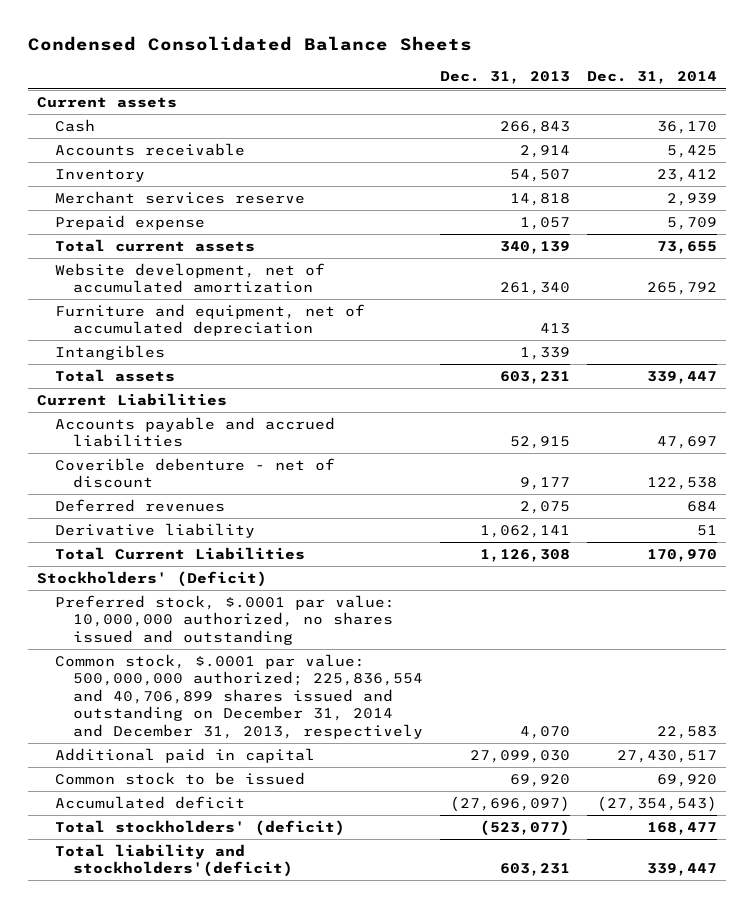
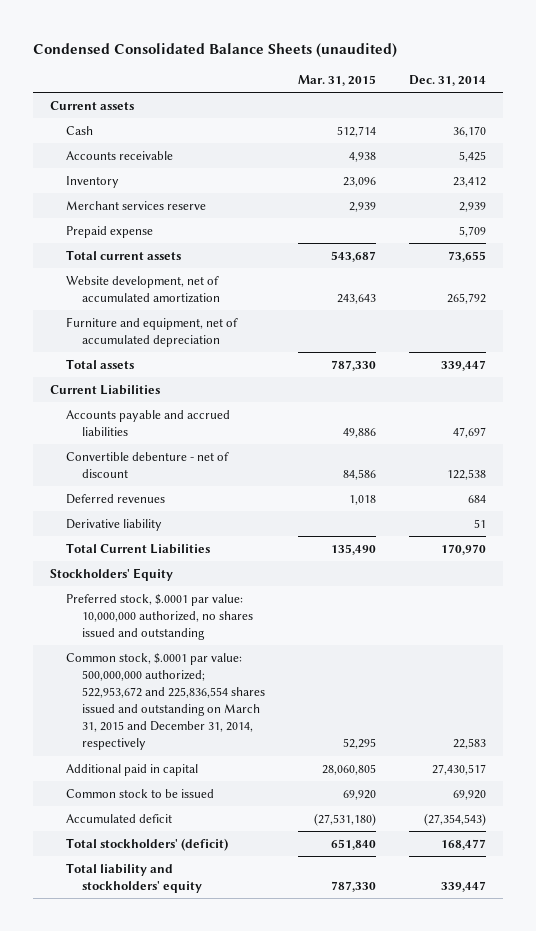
[28,36,473,52] Condensed Consolidated Balance Sheets -> [33,42,398,58] Condensed Consolidated Balance Sheets (unaudited)
[440,71,571,85] Dec. 31, 2013 -> none
none -> [298,74,377,86] Mar. 31, 2015
[54,344,165,360] Intangibles -> none
[54,457,335,489] Coverible debenture - net of discount -> [66,451,230,479] Convertible debenture - net of discount
[37,570,268,587] Stockholders' (Deficit) -> [49,567,173,581] Stockholders' Equity
[54,653,423,739] Common stock, $.0001 par value: 500,000,000 authorized; 225,836,554 and 40,706,899 shares issued and outstanding on December 31, 2014 and December 31, 2013, respectively -> [66,652,266,751] Common stock, $.0001 par value: 500,000,000 authorized; 522,953,672 and 225,836,554 shares issued and outstanding on March 31, 2015 and December 31, 2014, respectively
[54,843,293,878] Total liability and stockholders'(deficit) -> [66,862,203,894] Total liability and stockholders' equity

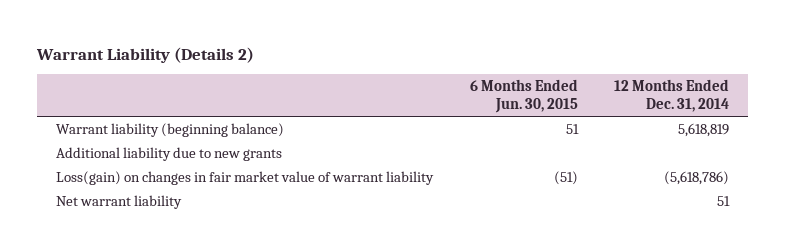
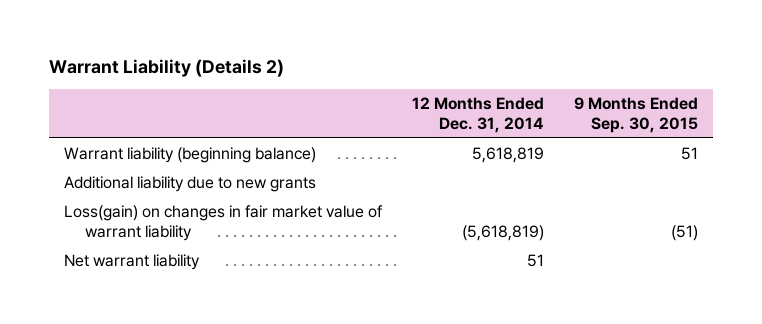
[469,79,578,114] 6 Months Ended Jun. 30, 2015 -> none
none -> [574,97,699,133] 9 Months Ended Sep. 30, 2015
[664,170,730,185] (5,618,786) -> [462,224,545,241] (5,618,819)

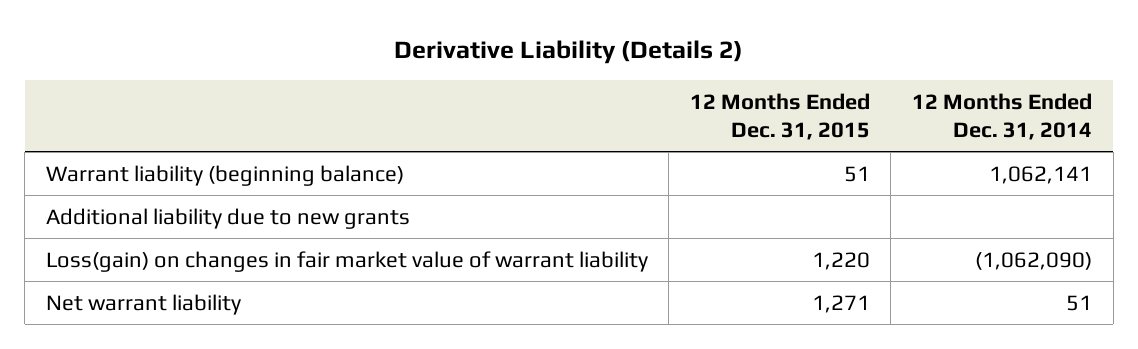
[48,59,284,78] Warrant Liability (Details 2) -> [393,40,743,65] Derivative Liability (Details 2)
[574,97,699,133] 9 Months Ended Sep. 30, 2015 -> none
none -> [689,92,870,140] 12 Months Ended Dec. 31, 2015
[472,146,545,163] 5,618,819 -> [988,165,1092,184] 1,062,141
[462,224,545,241] (5,618,819) -> [974,251,1092,270] (1,062,090)

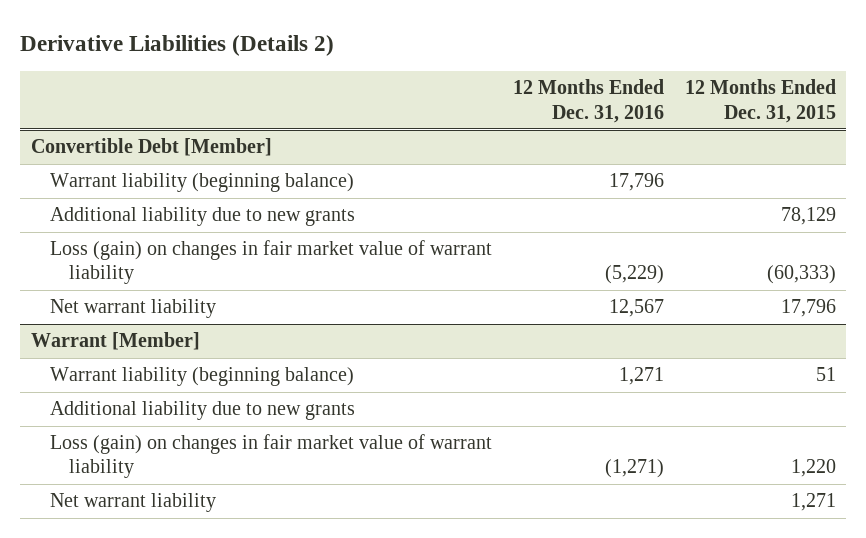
[393,40,743,65] Derivative Liability (Details 2) -> [20,35,335,57] Derivative Liabilities (Details 2)
[911,92,1092,140] 12 Months Ended Dec. 31, 2014 -> none
none -> [512,79,664,123] 12 Months Ended Dec. 31, 2016
none -> [30,138,272,157] Convertible Debt [Member]
none -> [49,173,354,193] Warrant liability (beginning balance)
none -> [49,207,355,227] Additional liability due to new grants
none -> [49,240,492,285] Loss (gain) on changes in fair market value of warrant liability
none -> [49,299,216,319] Net warrant liability
none -> [30,332,200,351] Warrant [Member]
[45,250,648,272] Loss(gain) on changes in fair market value of warrant liability -> [49,434,492,479] Loss (gain) on changes in fair market value of warrant liability

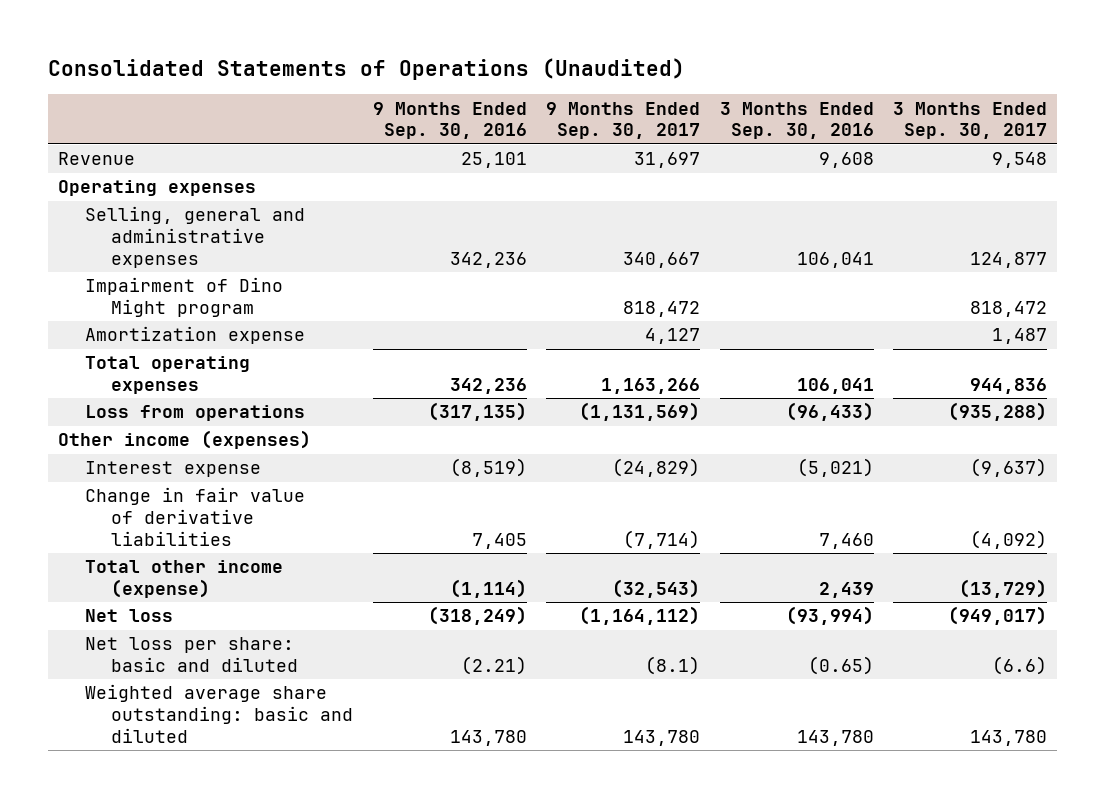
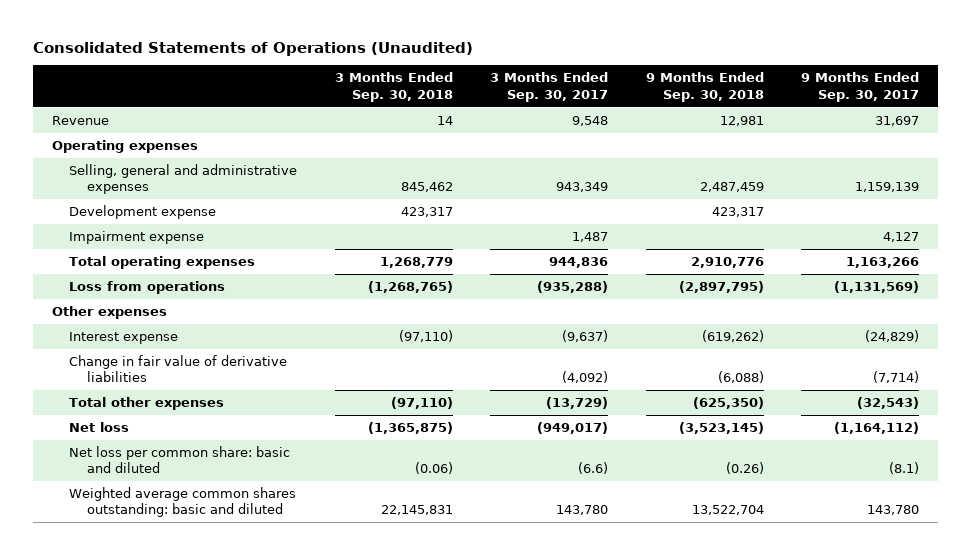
[372,101,527,140] 9 Months Ended Sep. 30, 2016 -> none
[719,101,874,140] 3 Months Ended Sep. 30, 2016 -> none
none -> [334,72,453,102] 3 Months Ended Sep. 30, 2018
none -> [645,72,764,102] 9 Months Ended Sep. 30, 2018
[84,277,283,318] Impairment of Dino Might program -> none
[623,251,701,268] 340,667 -> [855,182,920,193] 1,159,139
[970,251,1048,268] 124,877 -> [556,182,609,193] 943,349
none -> [69,205,217,220] Development expense
[84,326,305,345] Amortization expense -> [69,231,205,245] Impairment expense
[58,430,312,450] Other income (expenses) -> [51,306,167,320] Other expenses
[84,560,283,599] Total other income (expense) -> [69,397,225,411] Total other expenses
[84,637,299,673] Net loss per share: basic and diluted -> [69,446,291,474] Net loss per common share: basic and diluted
[84,684,354,743] Weighted average share outstanding: basic and diluted -> [69,487,297,518] Weighted average common shares outstanding: basic and diluted

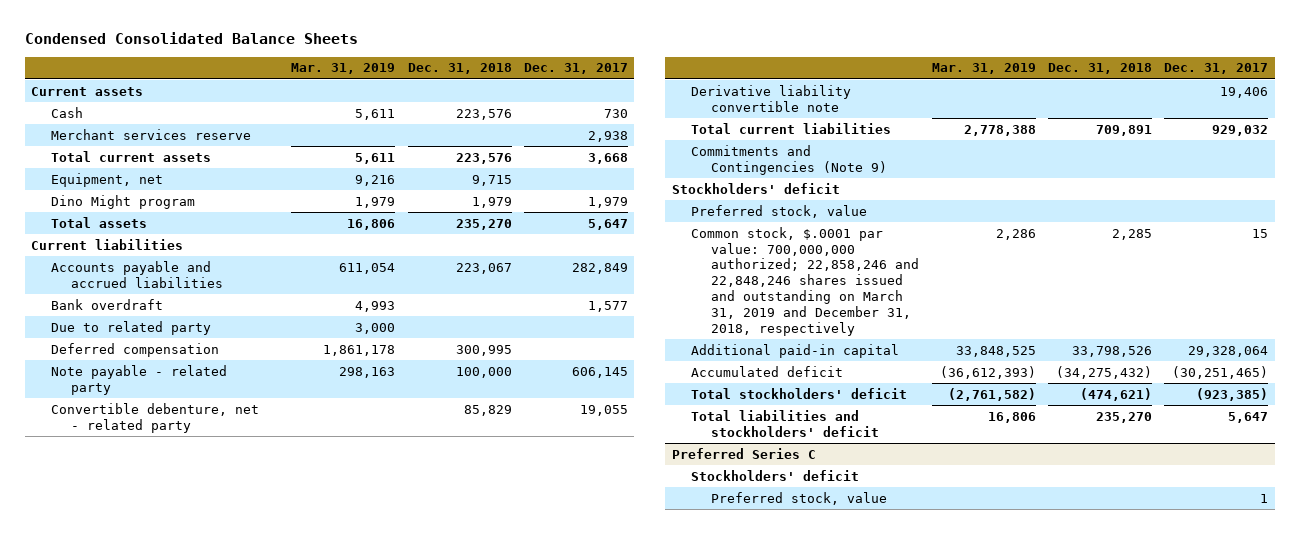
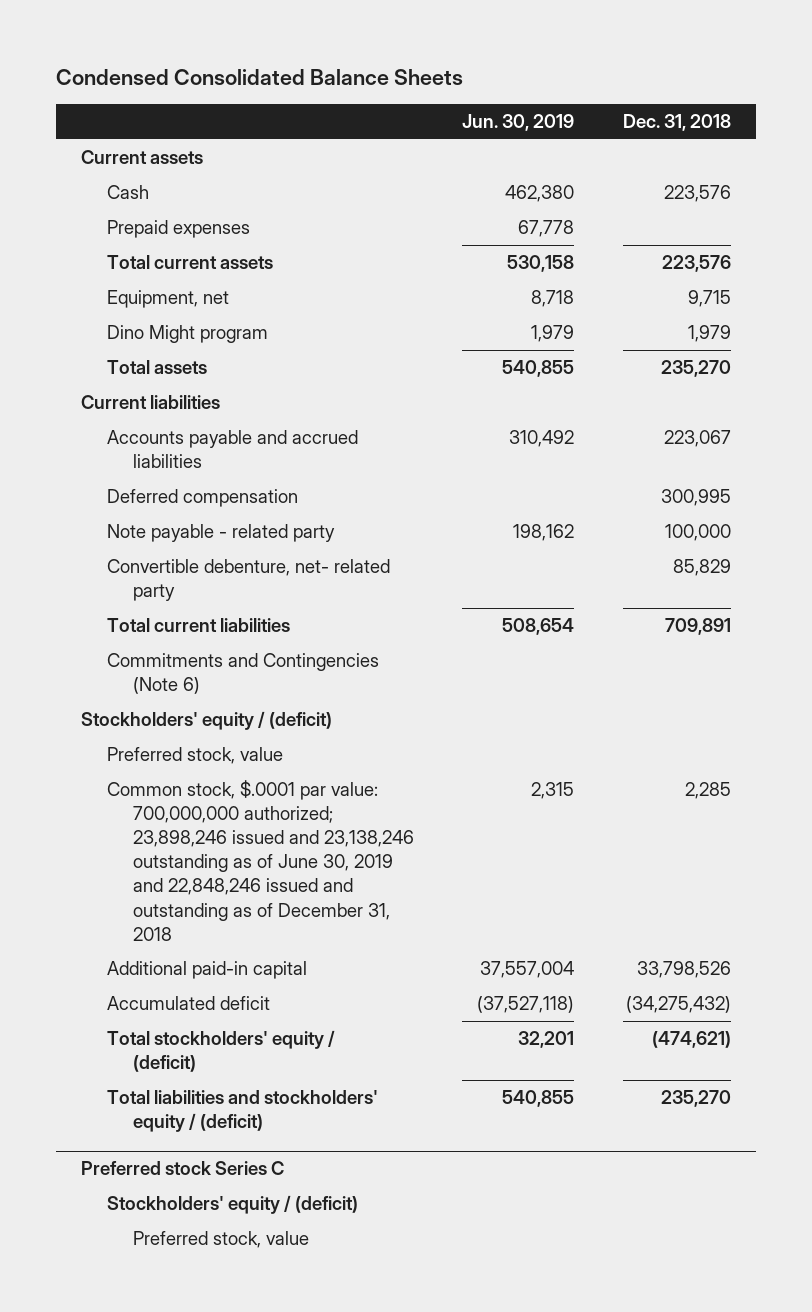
[291,63,396,75] Mar. 31, 2019 -> none
[524,63,629,75] Dec. 31, 2017 -> none
none -> [462,114,575,132] Jun. 30, 2019
[50,128,251,140] Merchant services reserve -> none
none -> [106,220,250,239] Prepaid expenses
[50,298,163,310] Bank overdraft -> none
[50,320,211,335] Due to related party -> none
[691,84,852,112] Derivative liability convertible note -> none
[50,402,259,433] Convertible debenture, net - related party -> [106,559,390,602] Convertible debenture, net- related party
[691,144,888,175] Commitments and Contingencies (Note 9) -> [106,653,379,695] Commitments and Contingencies (Note 6)
[671,182,840,194] Stockholders' deficit -> [80,711,332,731] Stockholders' equity / (deficit)
[691,226,920,336] Common stock, $.0001 par value: 700,000,000 authorized; 22,858,246 and 22,848,246 shares issued and outstanding on March 31, 2019 and December 31, 2018, respectively -> [106,780,414,941] Common stock, $.0001 par value: 700,000,000 authorized; 23,898,246 issued and 23,138,246 outstanding as of June 30, 2019 and 22,848,246 issued and outstanding as of December 31, 2018
[691,387,908,399] Total stockholders' deficit -> [106,1030,335,1073] Total stockholders' equity / (deficit)
[691,409,880,437] Total liabilities and stockholders' deficit -> [106,1090,378,1133] Total liabilities and stockholders' equity / (deficit)
[671,447,816,459] Preferred Series C -> [80,1161,284,1176] Preferred stock Series C
[691,469,860,481] Stockholders' deficit -> [106,1195,358,1215] Stockholders' equity / (deficit)

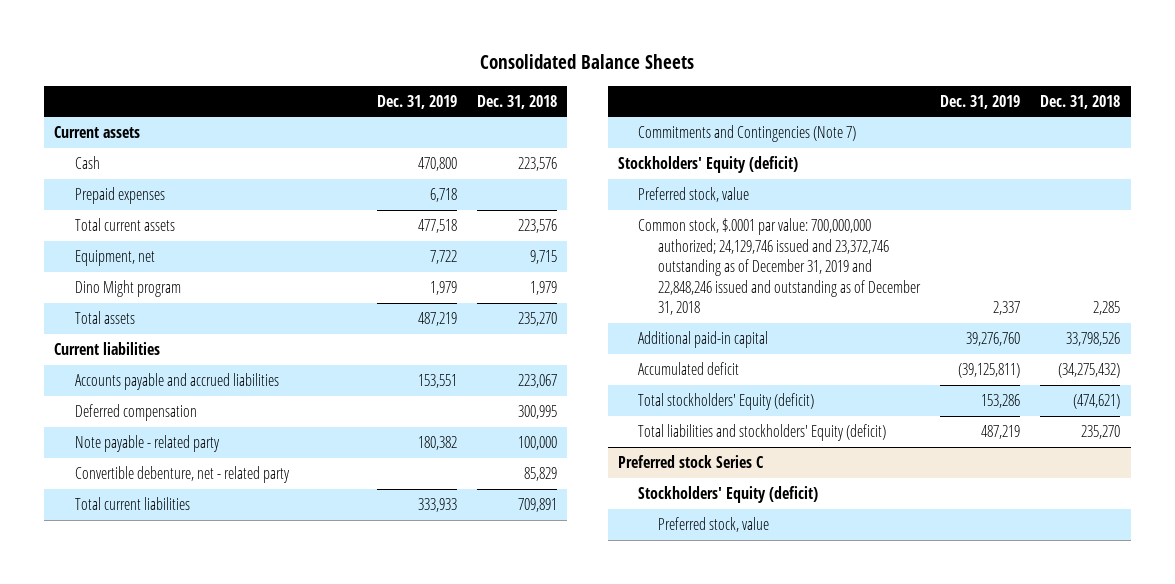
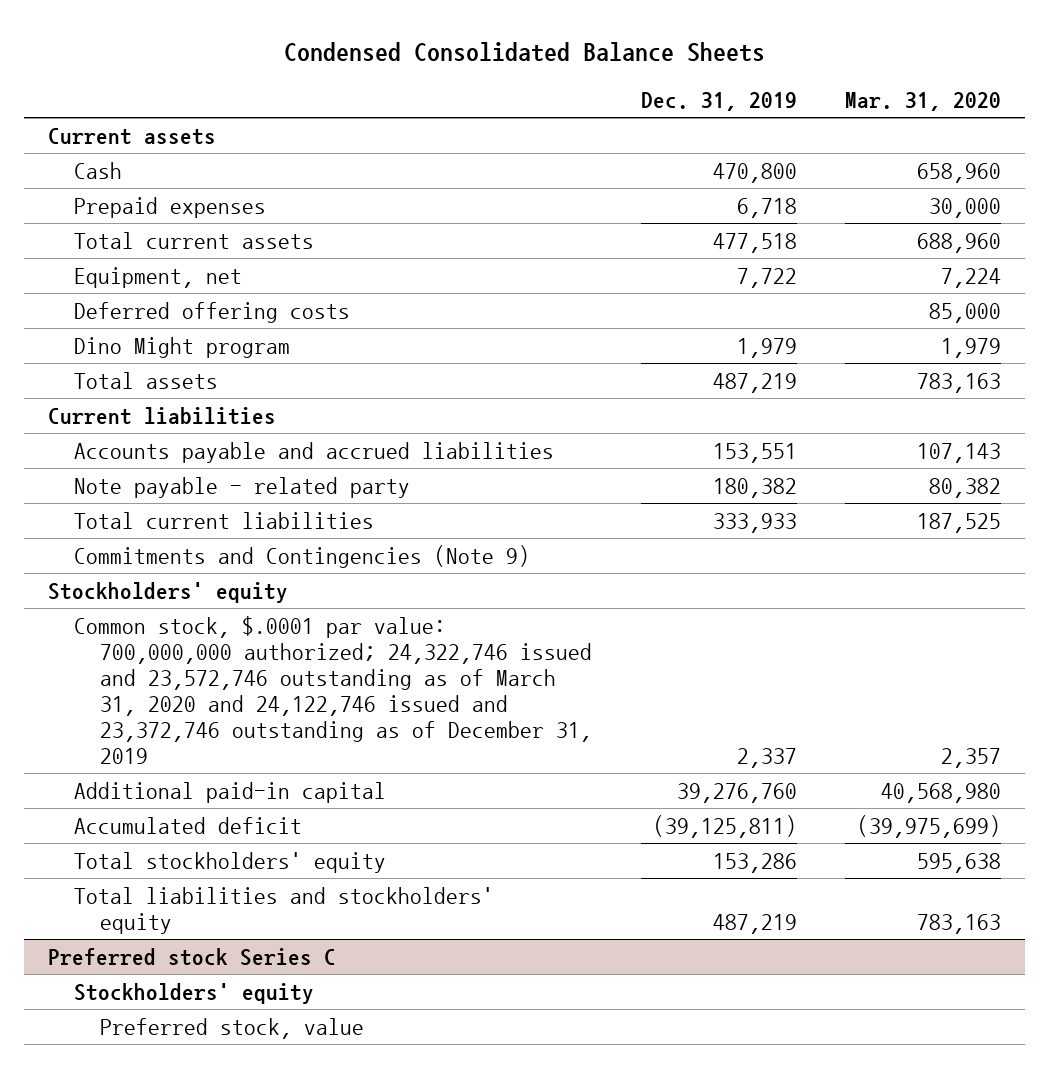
[480,54,695,70] Consolidated Balance Sheets -> [283,41,765,62] Condensed Consolidated Balance Sheets
[477,94,558,109] Dec. 31, 2018 -> none
none -> [844,91,1001,111] Mar. 31, 2020
none -> [74,301,351,323] Deferred offering costs
[74,404,197,422] Deferred compensation -> none
[74,466,290,484] Convertible debenture, net - related party -> none
[637,187,749,203] Preferred stock, value -> none
[637,125,856,143] Commitments and Contingencies (Note 7) -> [74,544,531,568] Commitments and Contingencies (Note 9)
[617,156,798,174] Stockholders' Equity (deficit) -> [48,581,289,603] Stockholders' equity
[637,218,922,315] Common stock, $.0001 par value: 700,000,000 authorized; 24,129,746 issued and 23,372,746 outstanding as of December 31, 2019 and 22,848,246 issued and outstanding as of December 31, 2018 -> [74,615,593,765] Common stock, $.0001 par value: 700,000,000 authorized; 24,322,746 issued and 23,572,746 outstanding as of March 31, 2020 and 24,122,746 issued and 23,372,746 outstanding as of December 31, 2019
[637,393,814,411] Total stockholders' Equity (deficit) -> [74,851,387,873] Total stockholders' equity
[637,424,886,442] Total liabilities and stockholders' Equity (deficit) -> [74,886,495,934] Total liabilities and stockholders' equity
[637,486,818,504] Stockholders' Equity (deficit) -> [74,982,315,1004] Stockholders' equity

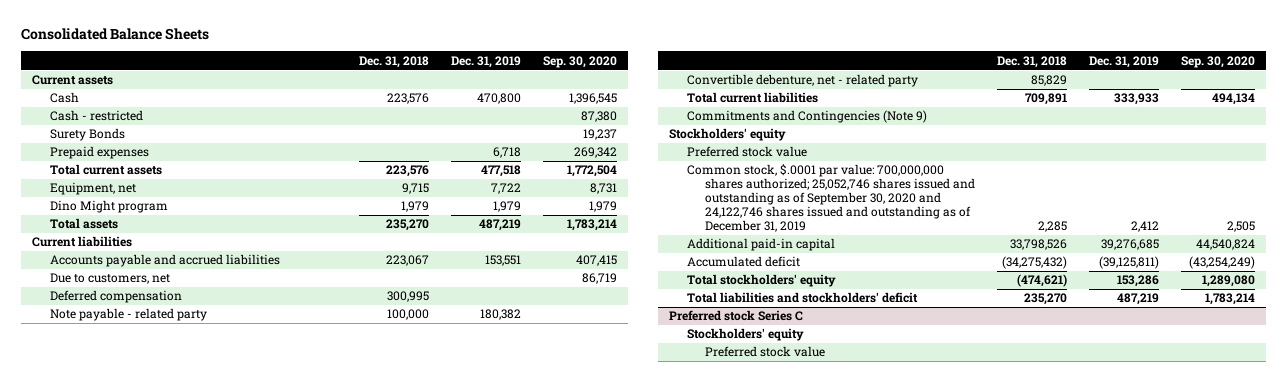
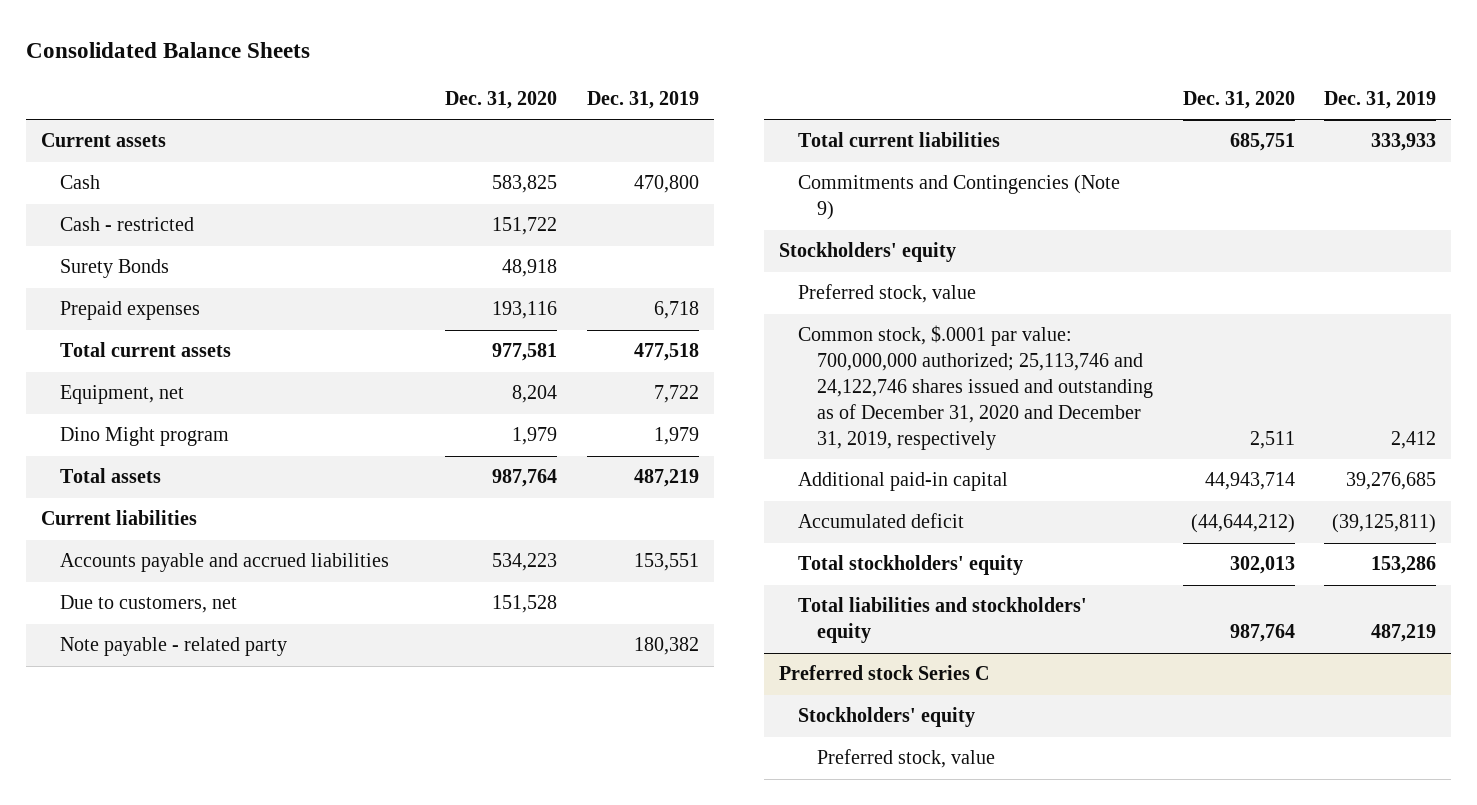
[359,55,430,68] Dec. 31, 2018 -> none
[543,55,618,68] Sep. 30, 2020 -> none
none -> [445,91,558,110] Dec. 31, 2020
[49,290,182,304] Deferred compensation -> none
[686,74,918,88] Convertible debenture, net - related party -> none
[686,146,807,158] Preferred stock value -> [797,284,976,304] Preferred stock, value
[686,164,975,232] Common stock, $.0001 par value: 700,000,000 shares authorized; 25,052,746 shares issued and outstanding as of September 30, 2020 and 24,122,746 shares issued and outstanding as of December 31, 2019 -> [797,325,1154,450] Common stock, $.0001 par value: 700,000,000 authorized; 25,113,746 and 24,122,746 shares issued and outstanding as of December 31, 2020 and December 31, 2019, respectively
[686,292,918,304] Total liabilities and stockholders' deficit -> [797,597,1087,644] Total liabilities and stockholders' equity
[704,346,825,358] Preferred stock value -> [817,749,996,769] Preferred stock, value

